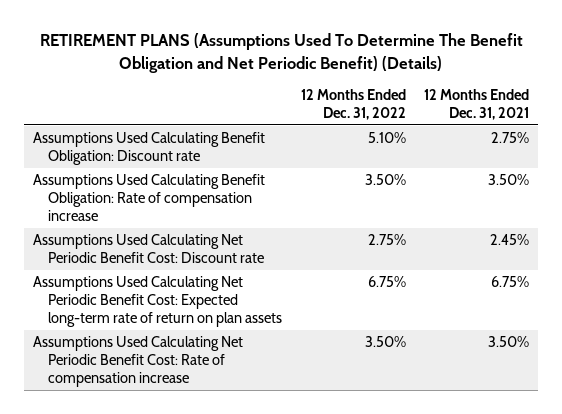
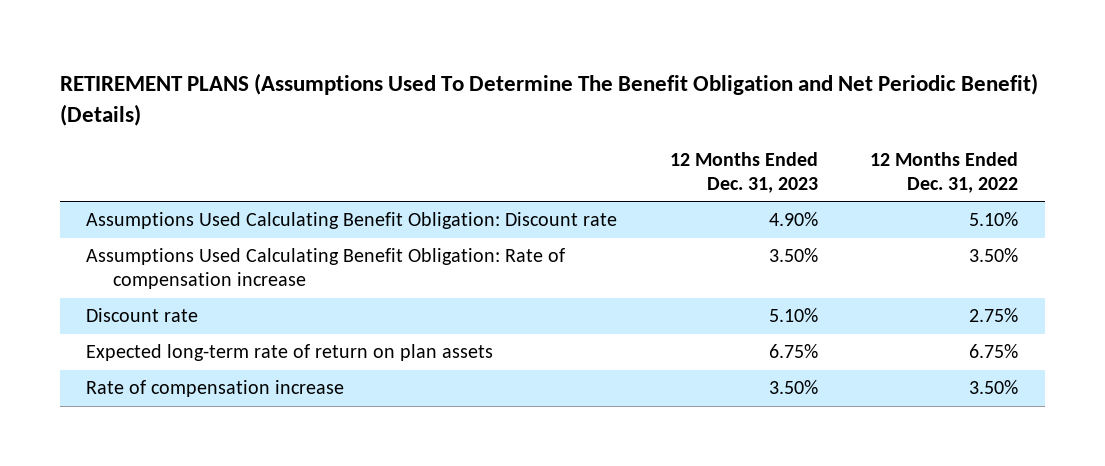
[423,89,529,120] 12 Months Ended Dec. 31, 2021 -> none
none -> [669,152,818,193] 12 Months Ended Dec. 31, 2023
[32,233,265,263] Assumptions Used Calculating Net Periodic Benefit Cost: Discount rate -> [86,308,199,323] Discount rate
[32,275,283,327] Assumptions Used Calculating Net Periodic Benefit Cost: Expected long-term rate of return on plan assets -> [86,344,494,362] Expected long-term rate of return on plan assets
[32,335,243,387] Assumptions Used Calculating Net Periodic Benefit Cost: Rate of compensation increase -> [86,380,345,398] Rate of compensation increase

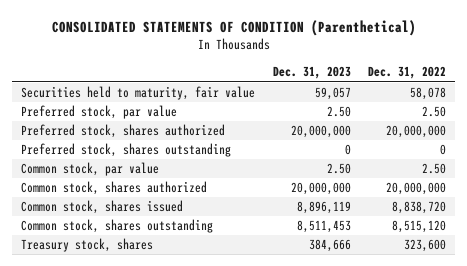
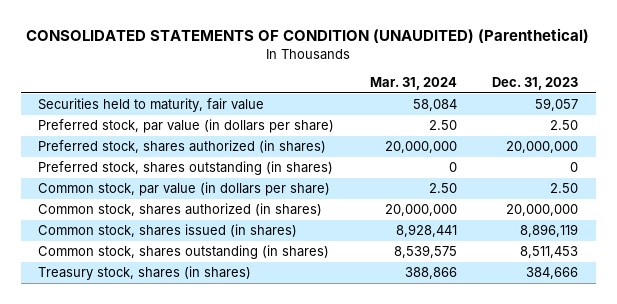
[51,20,416,37] CONSOLIDATED STATEMENTS OF CONDITION (Parenthetical) -> [26,28,590,44] CONSOLIDATED STATEMENTS OF CONDITION (UNAUDITED) (Parenthetical)
[368,66,447,80] Dec. 31, 2022 -> none
none -> [369,77,457,91] Mar. 31, 2024
[21,105,178,120] Preferred stock, par value -> [38,119,335,134] Preferred stock, par value (in dollars per share)
[21,124,226,139] Preferred stock, shares authorized -> [38,140,327,154] Preferred stock, shares authorized (in shares)
[21,143,232,158] Preferred stock, shares outstanding -> [38,161,334,176] Preferred stock, shares outstanding (in shares)
[21,162,160,177] Common stock, par value -> [38,182,331,197] Common stock, par value (in dollars per share)
[21,181,208,196] Common stock, shares authorized -> [38,203,323,217] Common stock, shares authorized (in shares)
[21,200,184,215] Common stock, shares issued -> [38,224,298,238] Common stock, shares issued (in shares)
[21,219,214,234] Common stock, shares outstanding -> [38,245,330,260] Common stock, shares outstanding (in shares)
[21,238,154,253] Treasury stock, shares -> [38,266,252,281] Treasury stock, shares (in shares)

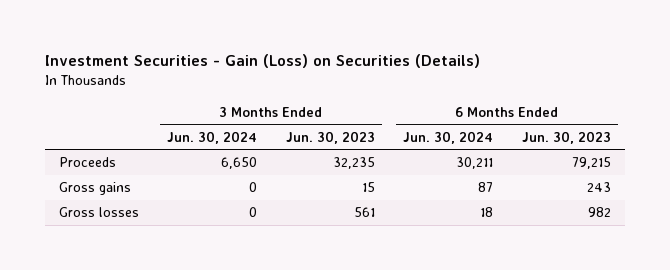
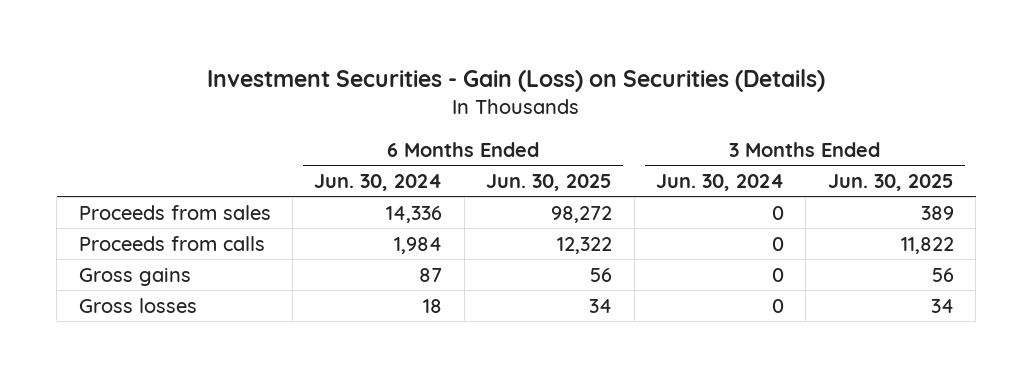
[285,130,375,144] Jun. 30, 2023 -> none
[521,130,611,144] Jun. 30, 2023 -> none
none -> [486,173,613,191] Jun. 30, 2025
none -> [827,173,954,191] Jun. 30, 2025
[58,157,116,168] Proceeds -> [78,204,271,220] Proceeds from sales
[221,157,258,170] 6,650 -> [772,205,785,220] 0
[456,157,494,170] 30,211 -> [386,205,443,223] 14,336
none -> [78,235,265,251] Proceeds from calls

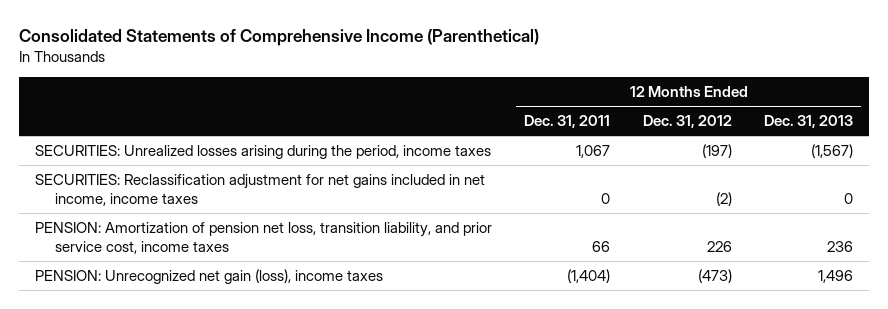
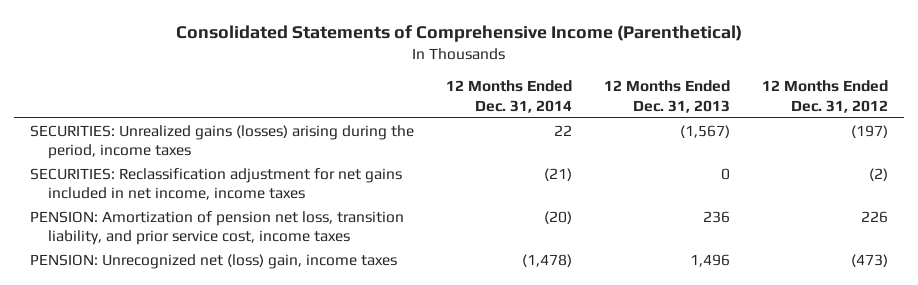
[524,115,611,129] Dec. 31, 2011 -> none
none -> [446,80,573,113] 12 Months Ended Dec. 31, 2014
[35,144,492,159] SECURITIES: Unrealized losses arising during the period, income taxes -> [30,124,415,160] SECURITIES: Unrealized gains (losses) arising during the period, income taxes
[35,268,384,284] PENSION: Unrecognized net gain (loss), income taxes -> [30,253,398,269] PENSION: Unrecognized net (loss) gain, income taxes

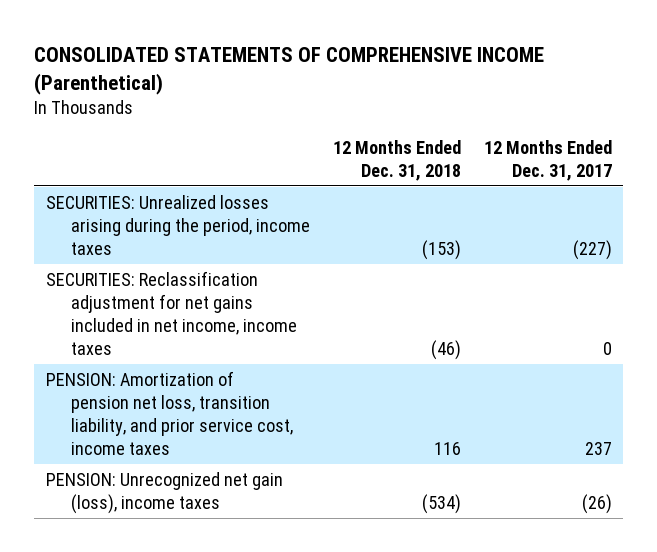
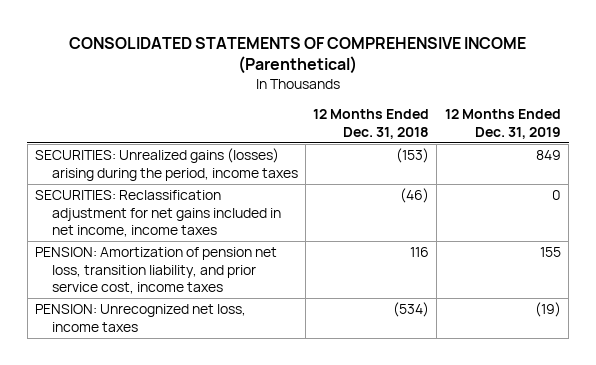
[483,139,612,181] 12 Months Ended Dec. 31, 2017 -> none
none -> [444,109,561,139] 12 Months Ended Dec. 31, 2019
[45,194,311,255] SECURITIES: Unrealized losses arising during the period, income taxes -> [34,148,298,181] SECURITIES: Unrealized gains (losses) arising during the period, income taxes
[45,471,283,514] PENSION: Unrecognized net gain (loss), income taxes -> [34,304,246,332] PENSION: Unrecognized net loss, income taxes

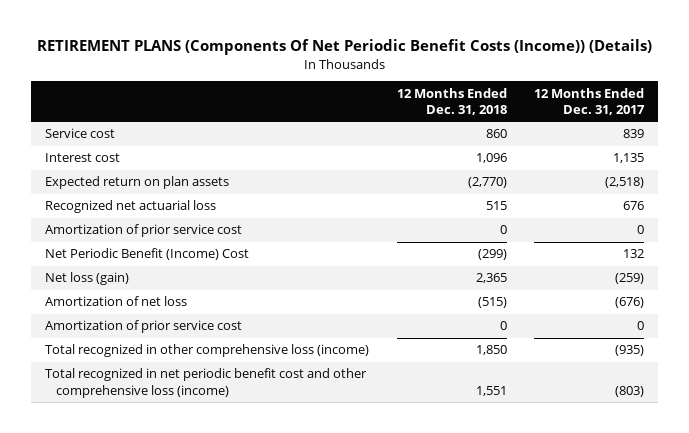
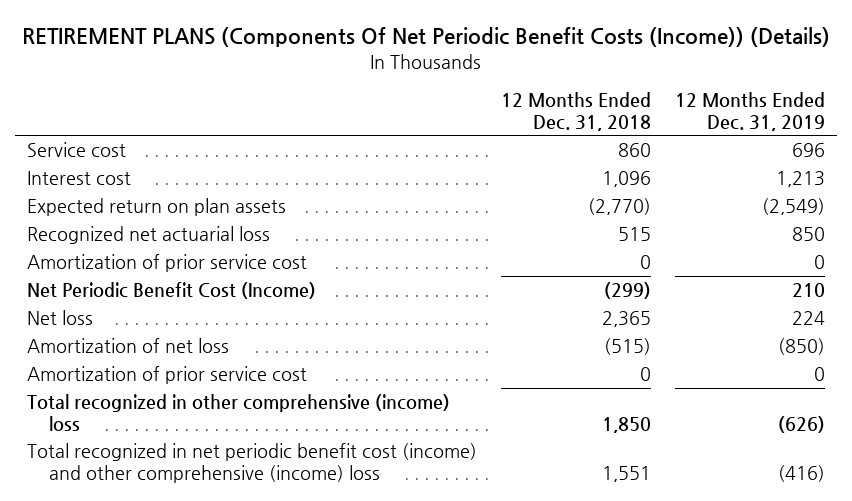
[534,87,646,116] 12 Months Ended Dec. 31, 2017 -> none
none -> [675,92,826,131] 12 Months Ended Dec. 31, 2019
[45,248,250,261] Net Periodic Benefit (Income) Cost -> [26,282,316,300] Net Periodic Benefit Cost (Income)
[45,272,130,286] Net loss (gain) -> [26,310,93,326] Net loss
[45,344,370,358] Total recognized in other comprehensive loss (income) -> [26,394,450,431] Total recognized in other comprehensive (income) loss
[45,368,368,398] Total recognized in net periodic benefit cost and other comprehensive loss (income) -> [26,443,477,483] Total recognized in net periodic benefit cost (income) and other comprehensive (income) loss

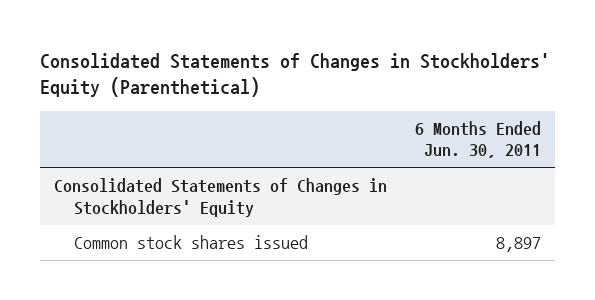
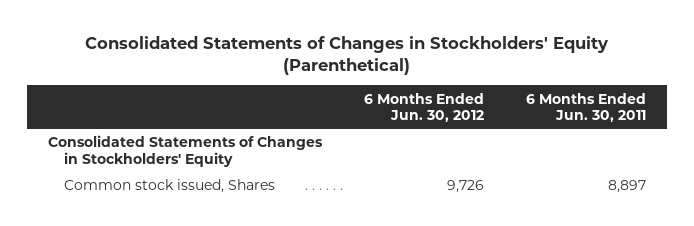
none -> [364,92,485,122] 6 Months Ended Jun. 30, 2012
[73,235,308,250] Common stock shares issued -> [64,179,276,194] Common stock issued, Shares

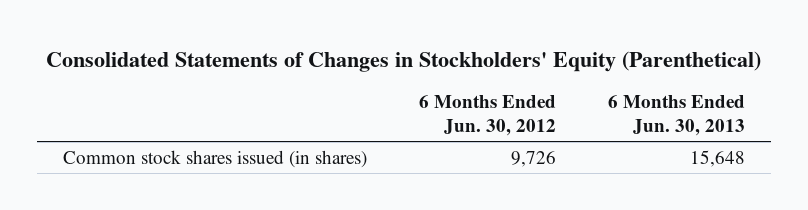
[526,92,647,122] 6 Months Ended Jun. 30, 2011 -> none
none -> [607,94,745,137] 6 Months Ended Jun. 30, 2013
[48,135,324,167] Consolidated Statements of Changes in Stockholders' Equity -> none
[64,179,276,194] Common stock issued, Shares -> [63,149,368,168] Common stock shares issued (in shares)

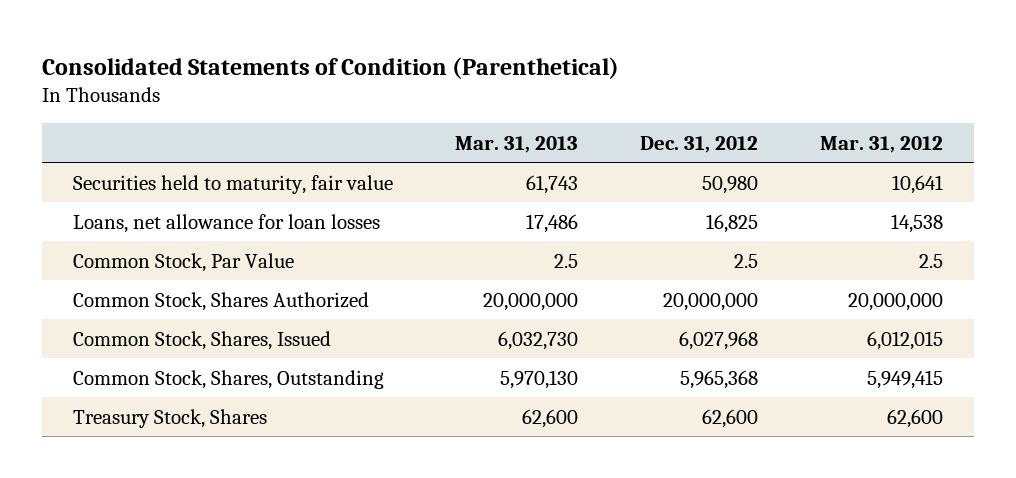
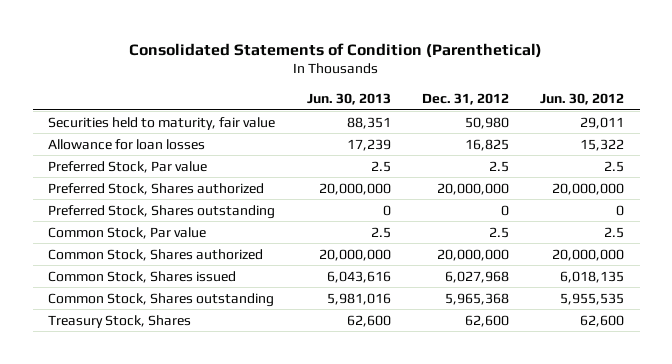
[455,135,579,153] Mar. 31, 2013 -> none
[819,135,943,153] Mar. 31, 2012 -> none
none -> [306,93,391,106] Jun. 30, 2013
none -> [540,93,625,106] Jun. 30, 2012
[73,213,381,233] Loans, net allowance for loan losses -> [48,138,206,150] Allowance for loan losses
none -> [48,160,208,173] Preferred Stock, Par value
none -> [48,182,265,195] Preferred Stock, Shares authorized
none -> [48,204,276,219] Preferred Stock, Shares outstanding
[73,252,295,272] Common Stock, Par Value -> [48,226,207,239] Common Stock, Par value
[73,291,370,311] Common Stock, Shares Authorized -> [48,248,264,261] Common Stock, Shares authorized
[73,330,332,350] Common Stock, Shares, Issued -> [48,270,237,283] Common Stock, Shares issued
[73,369,385,389] Common Stock, Shares, Outstanding -> [48,292,275,307] Common Stock, Shares outstanding

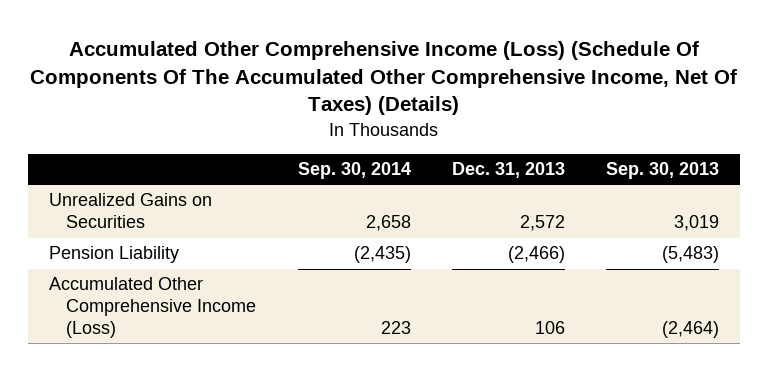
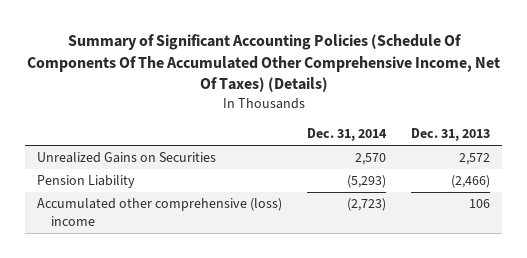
[30,40,738,116] Accumulated Other Comprehensive Income (Loss) (Schedule Of Components Of The Accumulated Other Comprehensive Income, Net Of Taxes) (Details) -> [26,34,500,93] Summary of Significant Accounting Policies (Schedule Of Components Of The Accumulated Other Comprehensive Income, Net Of Taxes) (Details)
[297,162,411,180] Sep. 30, 2014 -> none
[606,162,720,180] Sep. 30, 2013 -> none
none -> [307,128,388,142] Dec. 31, 2014
[48,277,257,339] Accumulated Other Comprehensive Income (Loss) -> [37,198,283,226] Accumulated other comprehensive (loss) income

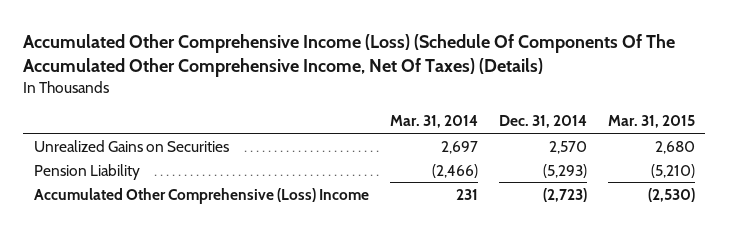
[26,34,500,93] Summary of Significant Accounting Policies (Schedule Of Components Of The Accumulated Other Comprehensive Income, Net Of Taxes) (Details) -> [23,33,676,77] Accumulated Other Comprehensive Income (Loss) (Schedule Of Components Of The Accumulated Other Comprehensive Income, Net Of Taxes) (Details)
[410,128,490,142] Dec. 31, 2013 -> none
none -> [389,115,478,129] Mar. 31, 2014
none -> [607,115,695,129] Mar. 31, 2015
[37,198,283,226] Accumulated other comprehensive (loss) income -> [33,187,369,204] Accumulated Other Comprehensive (Loss) Income

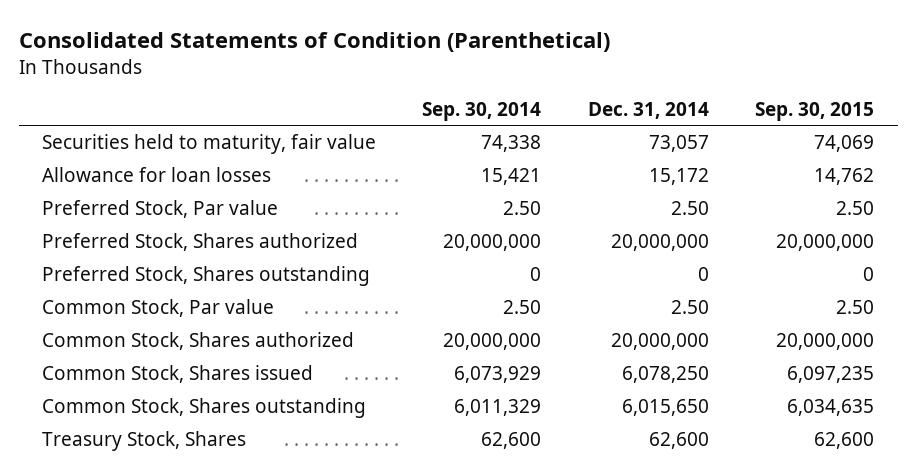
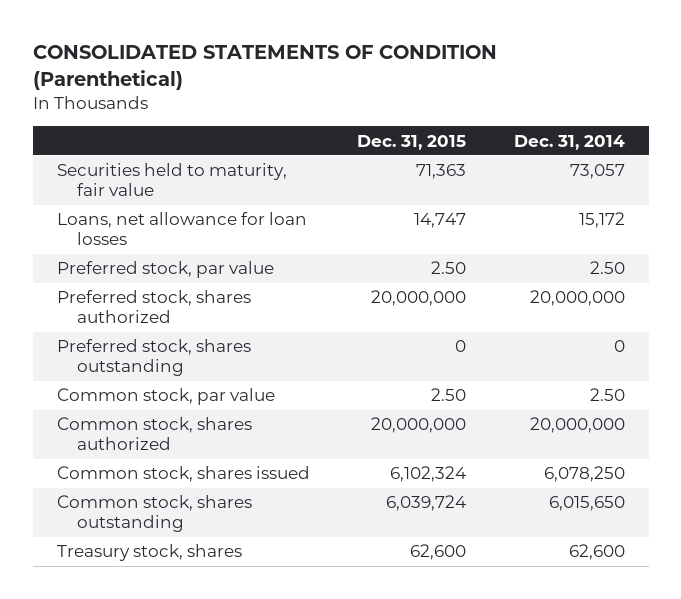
[18,32,610,53] Consolidated Statements of Condition (Parenthetical) -> [32,45,497,91] CONSOLIDATED STATEMENTS OF CONDITION (Parenthetical)
[422,101,542,121] Sep. 30, 2014 -> none
[755,101,875,121] Sep. 30, 2015 -> none
none -> [357,134,467,150] Dec. 31, 2015
[41,167,271,183] Allowance for loan losses -> [56,212,307,246] Loans, net allowance for loan losses
[41,200,278,219] Preferred Stock, Par value -> [56,261,274,279] Preferred stock, par value
[41,233,358,252] Preferred Stock, Shares authorized -> [56,290,251,324] Preferred stock, shares authorized
[41,266,370,287] Preferred Stock, Shares outstanding -> [56,339,251,377] Preferred stock, shares outstanding
[41,299,274,318] Common Stock, Par value -> [56,388,275,406] Common stock, par value
[41,332,354,351] Common Stock, Shares authorized -> [56,417,252,451] Common stock, shares authorized
[41,365,313,384] Common Stock, Shares issued -> [56,466,310,483] Common stock, shares issued
[41,398,366,419] Common Stock, Shares outstanding -> [56,495,252,533] Common stock, shares outstanding
[41,431,246,452] Treasury Stock, Shares -> [56,544,242,562] Treasury stock, shares

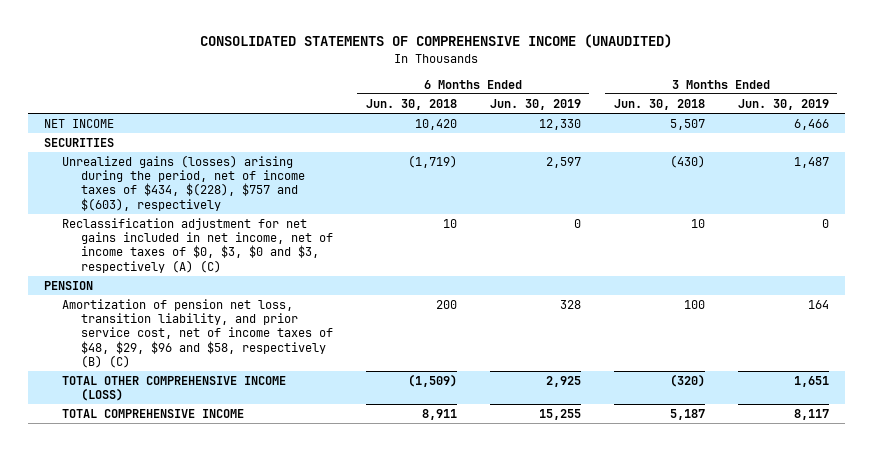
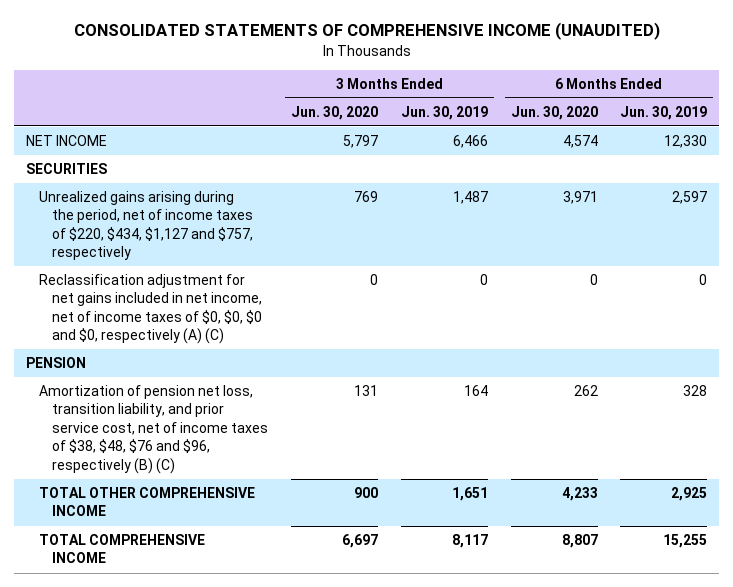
[365,98,457,110] Jun. 30, 2018 -> none
[613,98,705,110] Jun. 30, 2018 -> none
none -> [291,105,379,120] Jun. 30, 2020
none -> [510,105,598,120] Jun. 30, 2020
[62,155,305,211] Unrealized gains (losses) arising during the period, net of income taxes of $434, $(228), $757 and $(603), respectively -> [39,191,254,261] Unrealized gains arising during the period, net of income taxes of $220, $434, $1,127 and $757, respectively
[62,218,333,273] Reclassification adjustment for net gains included in net income, net of income taxes of $0, $3, $0 and $3, respectively (A) (C) -> [39,274,263,345] Reclassification adjustment for net gains included in net income, net of income taxes of $0, $0, $0 and $0, respectively (A) (C)
[62,299,333,368] Amortization of pension net loss, transition liability, and prior service cost, net of income taxes of $48, $29, $96 and $58, respectively (B) (C) -> [39,385,269,474] Amortization of pension net loss, transition liability, and prior service cost, net of income taxes of $38, $48, $76 and $96, respectively (B) (C)
[62,376,287,402] TOTAL OTHER COMPREHENSIVE INCOME (LOSS) -> [39,487,256,517] TOTAL OTHER COMPREHENSIVE INCOME

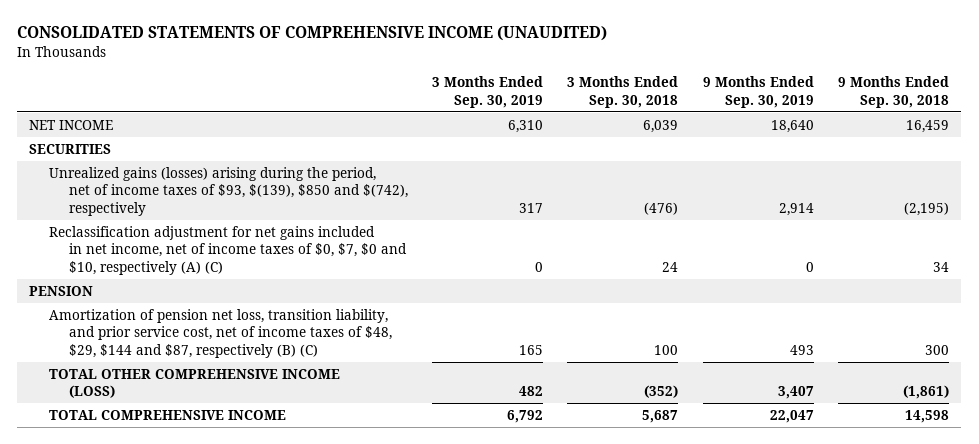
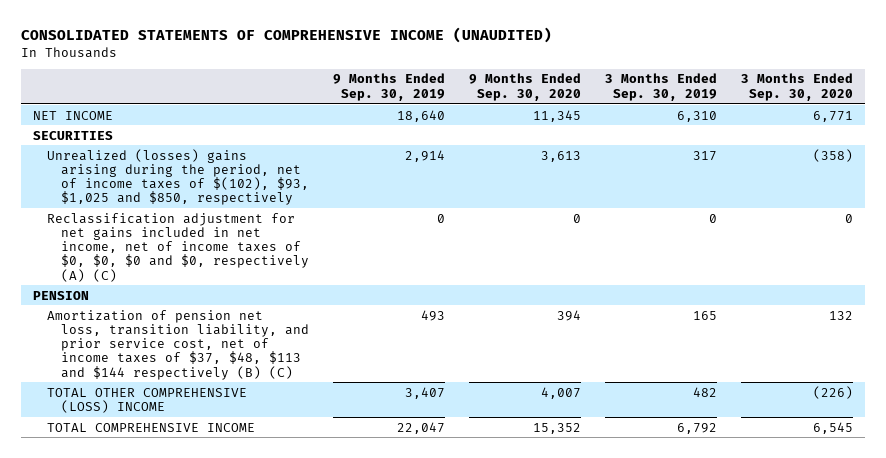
[567,76,679,108] 3 Months Ended Sep. 30, 2018 -> none
[838,76,950,108] 9 Months Ended Sep. 30, 2018 -> none
none -> [469,73,582,101] 9 Months Ended Sep. 30, 2020
none -> [741,73,854,101] 3 Months Ended Sep. 30, 2020
[49,166,408,216] Unrealized gains (losses) arising during the period, net of income taxes of $93, $(139), $850 and $(742), respectively -> [47,148,310,206] Unrealized (losses) gains arising during the period, net of income taxes of $(102), $93, $1,025 and $850, respectively
[49,225,407,275] Reclassification adjustment for net gains included in net income, net of income taxes of $0, $7, $0 and $10, respectively (A) (C) -> [47,212,310,282] Reclassification adjustment for net gains included in net income, net of income taxes of $0, $0, $0 and $0, respectively (A) (C)
[49,308,392,358] Amortization of pension net loss, transition liability, and prior service cost, net of income taxes of $48, $29, $144 and $87, respectively (B) (C) -> [47,309,310,380] Amortization of pension net loss, transition liability, and prior service cost, net of income taxes of $37, $48, $113 and $144 respectively (B) (C)
[49,368,341,399] TOTAL OTHER COMPREHENSIVE INCOME (LOSS) -> [47,387,248,413] TOTAL OTHER COMPREHENSIVE (LOSS) INCOME

